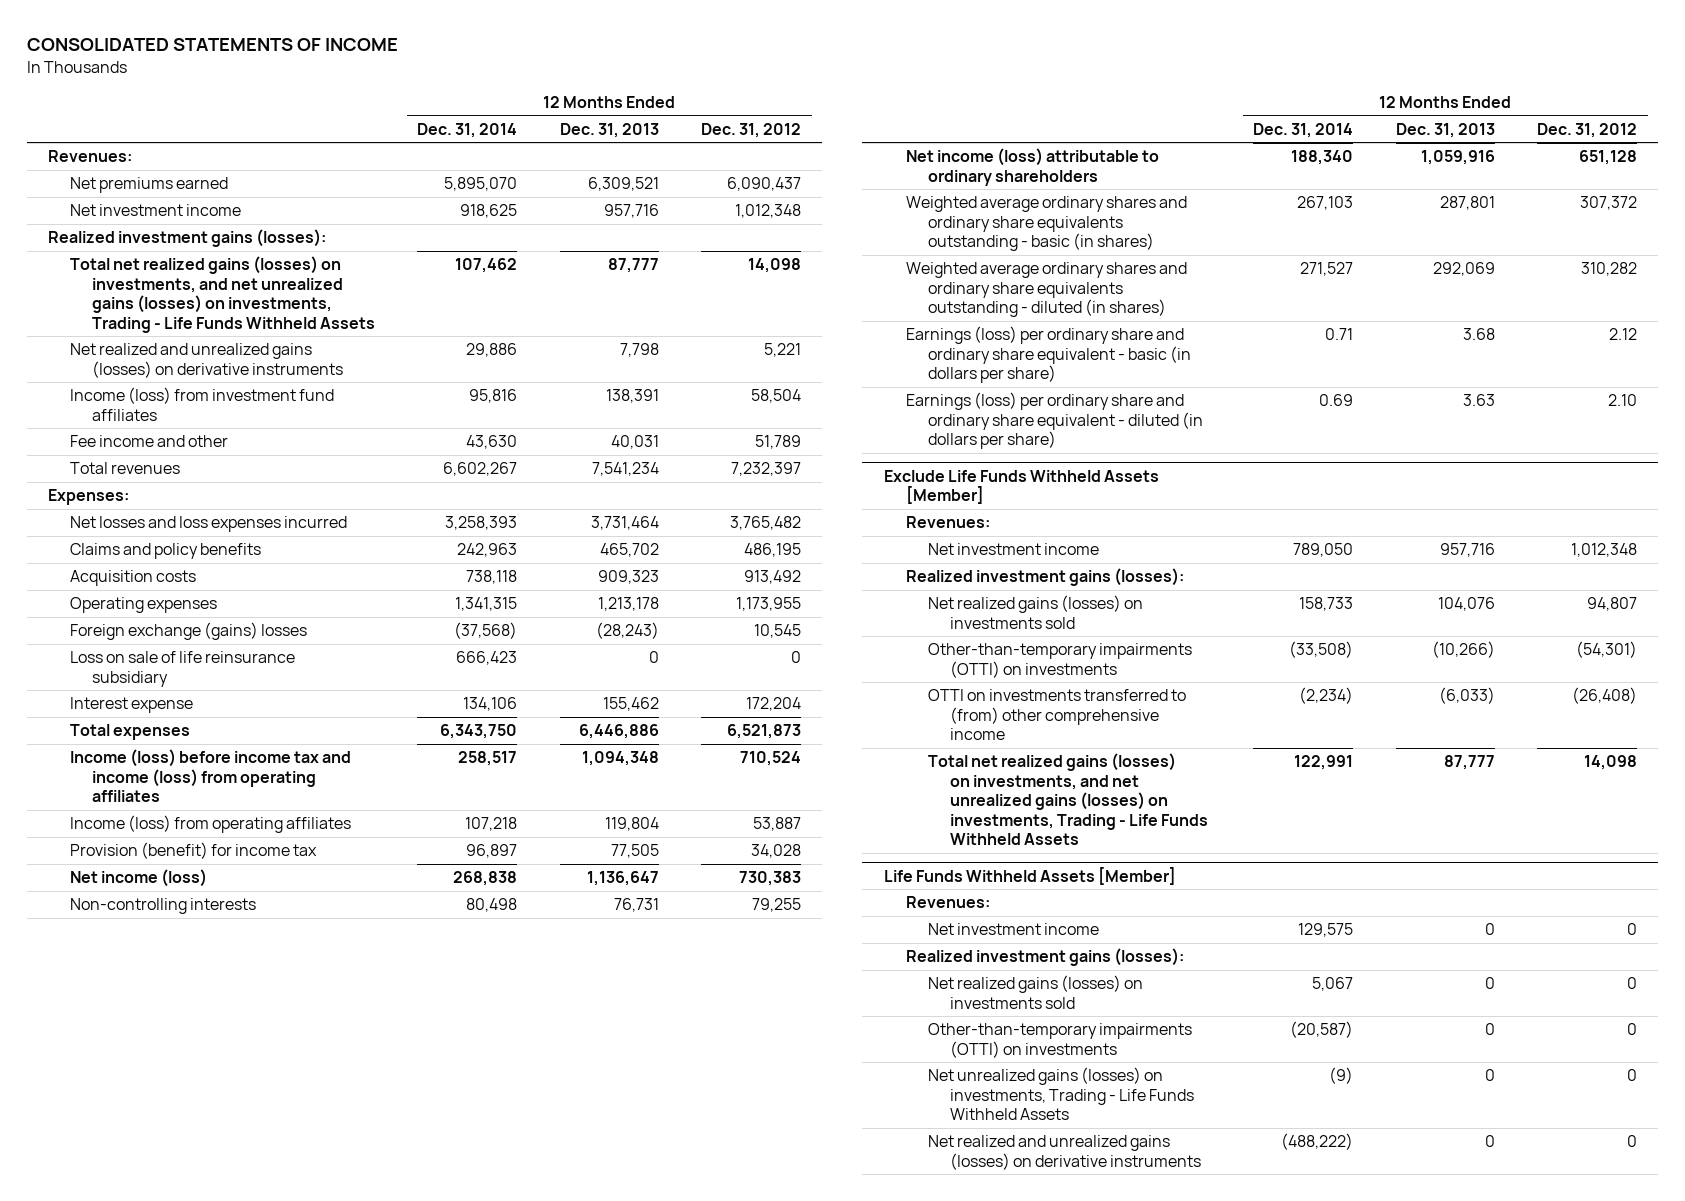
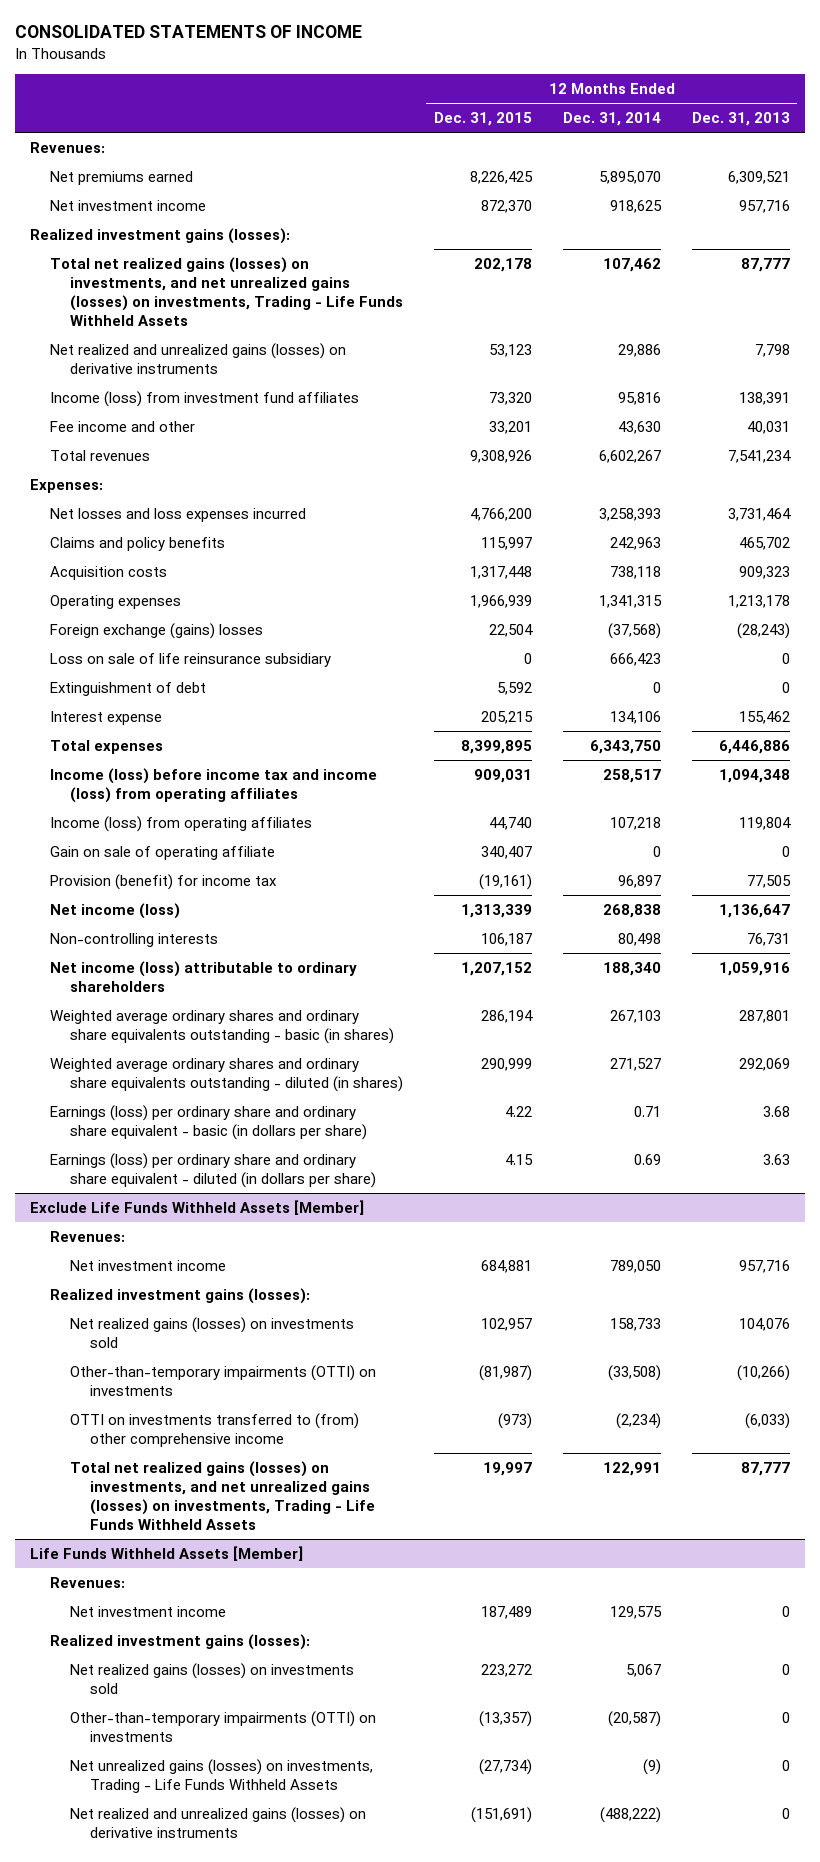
[701,122,802,138] Dec. 31, 2012 -> none
none -> [433,112,532,127] Dec. 31, 2015
none -> [50,681,207,696] Extinguishment of debt
none -> [50,845,276,860] Gain on sale of operating affiliate

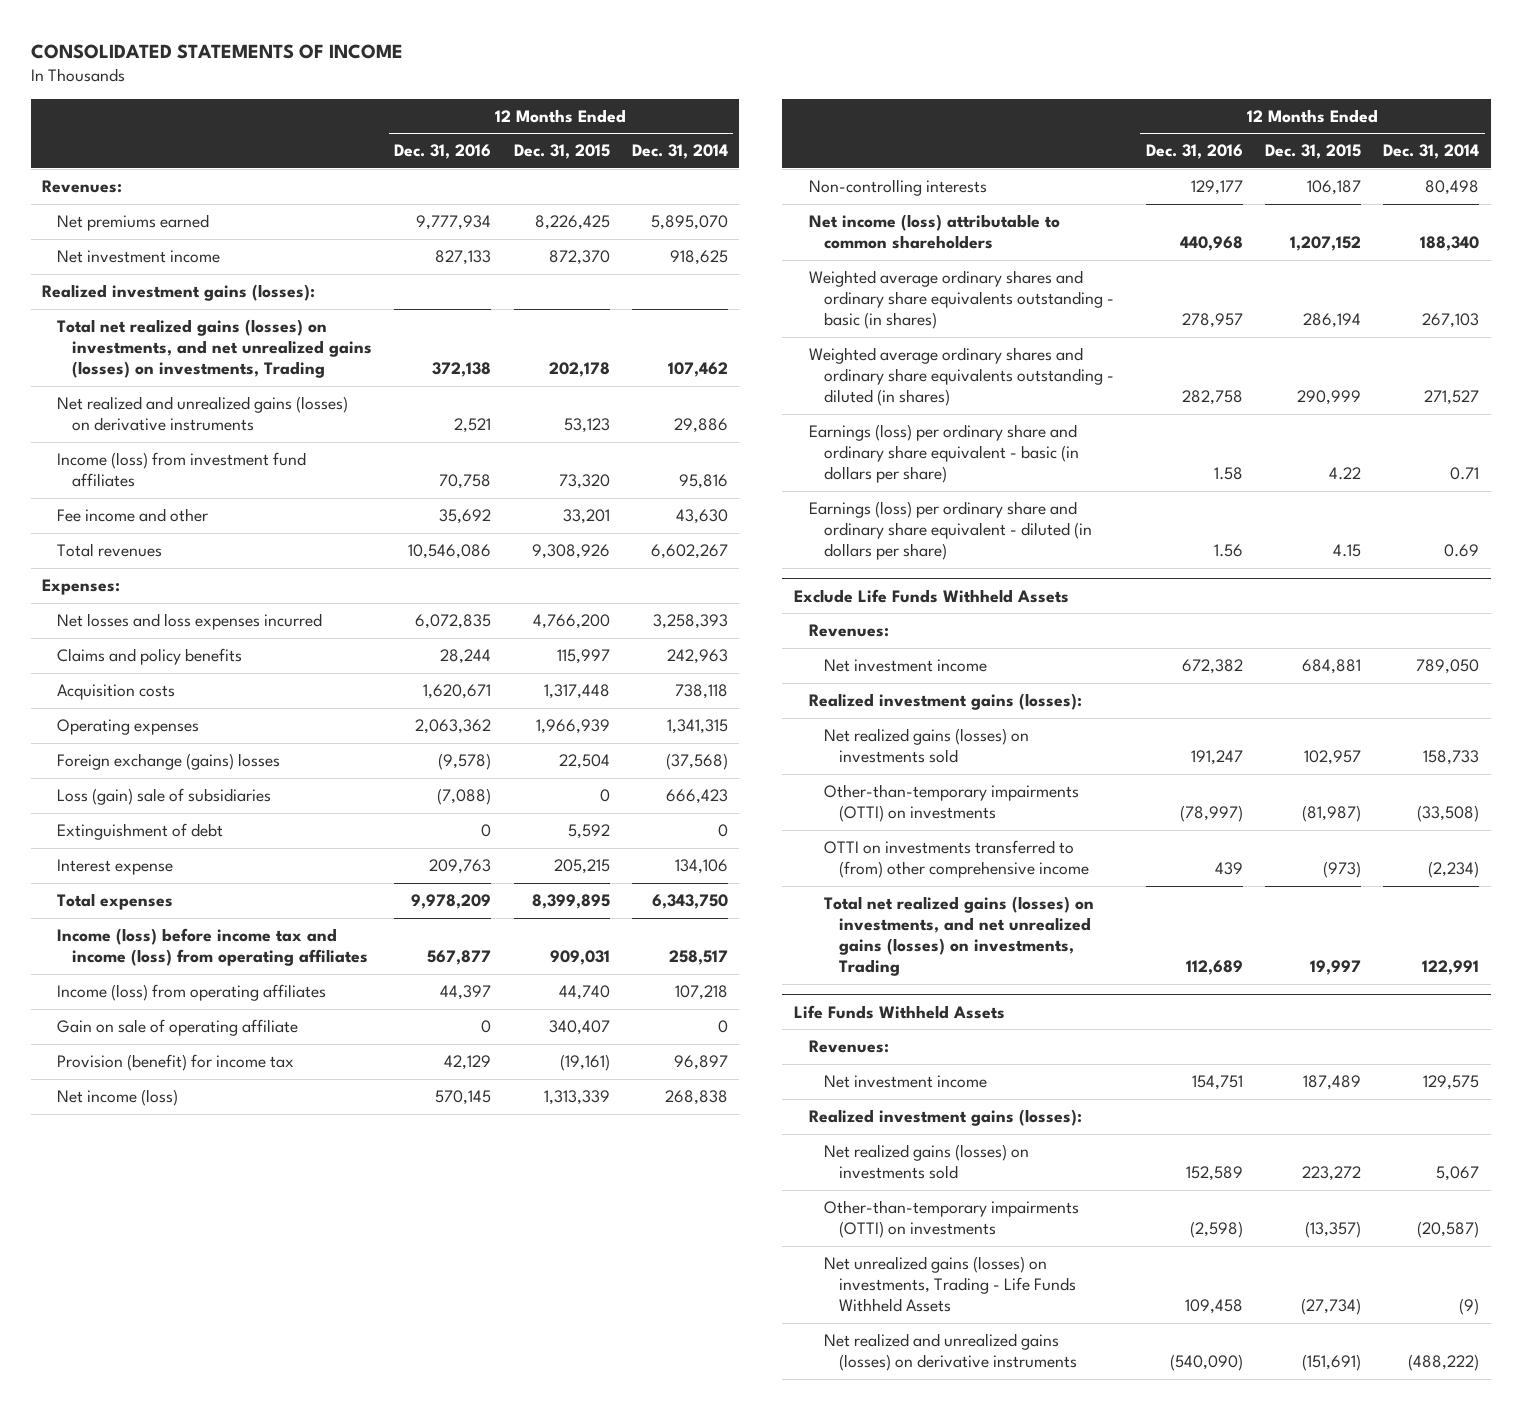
[691,112,790,127] Dec. 31, 2013 -> none
none -> [394,144,492,160] Dec. 31, 2016
[50,256,404,326] Total net realized gains (losses) on investments, and net unrealized gains (losses) on investments, Trading - Life Funds Withheld Assets -> [56,319,373,379] Total net realized gains (losses) on investments, and net unrealized gains (losses) on investments, Trading
[50,652,332,667] Loss on sale of life reinsurance subsidiary -> [56,788,271,806] Loss (gain) sale of subsidiaries
[50,960,358,992] Net income (loss) attributable to ordinary shareholders -> [808,214,1060,250] Net income (loss) attributable to common shareholders
[30,1199,365,1215] Exclude Life Funds Withheld Assets [Member] -> [793,588,1069,603] Exclude Life Funds Withheld Assets
[70,1460,376,1530] Total net realized gains (losses) on investments, and net unrealized gains (losses) on investments, Trading - Life Funds Withheld Assets -> [823,896,1094,977] Total net realized gains (losses) on investments, and net unrealized gains (losses) on investments, Trading
[30,1545,304,1561] Life Funds Withheld Assets [Member] -> [793,1004,1005,1019] Life Funds Withheld Assets

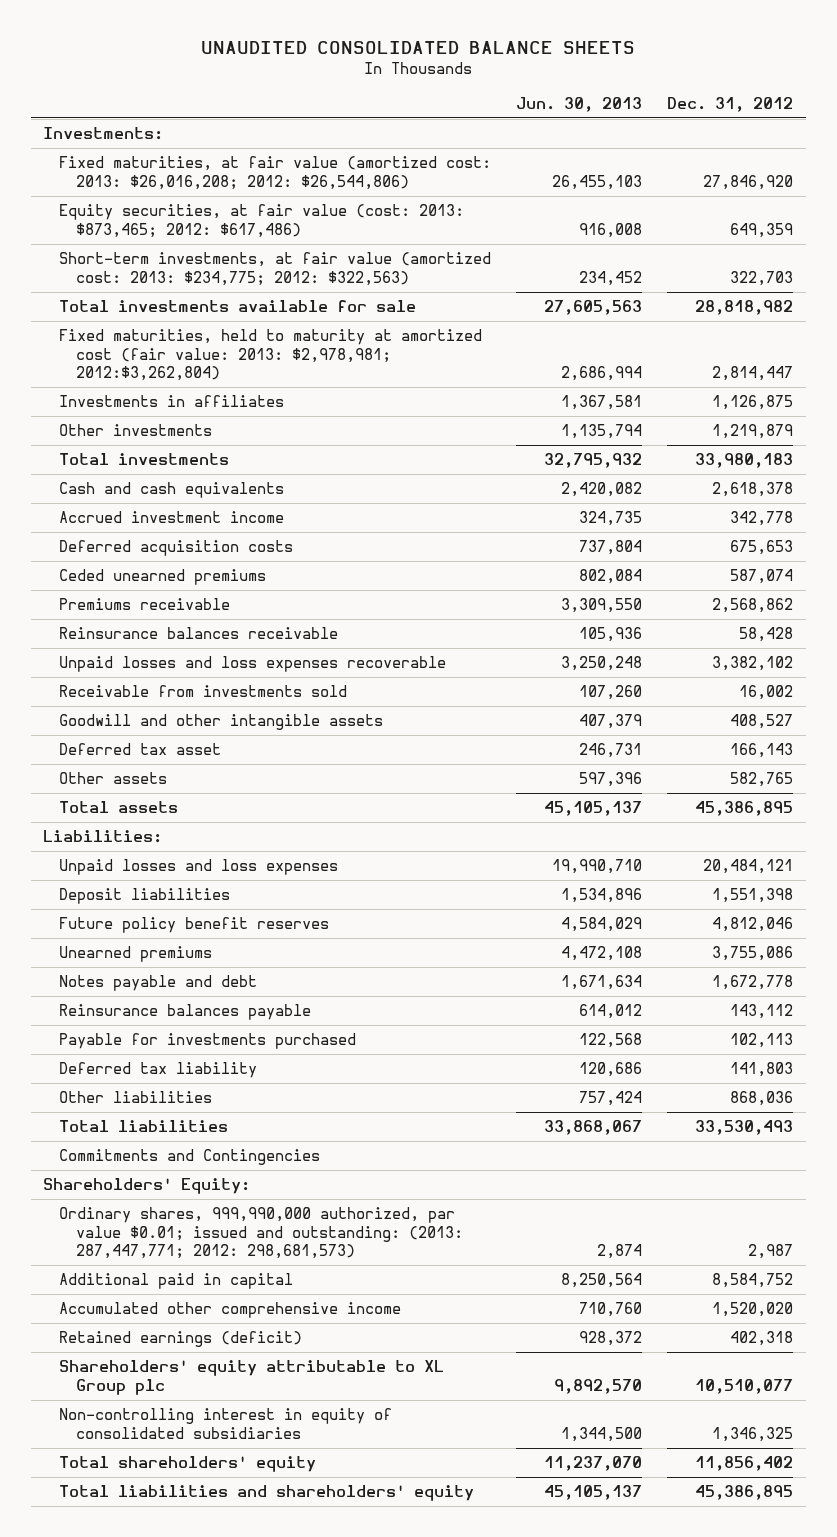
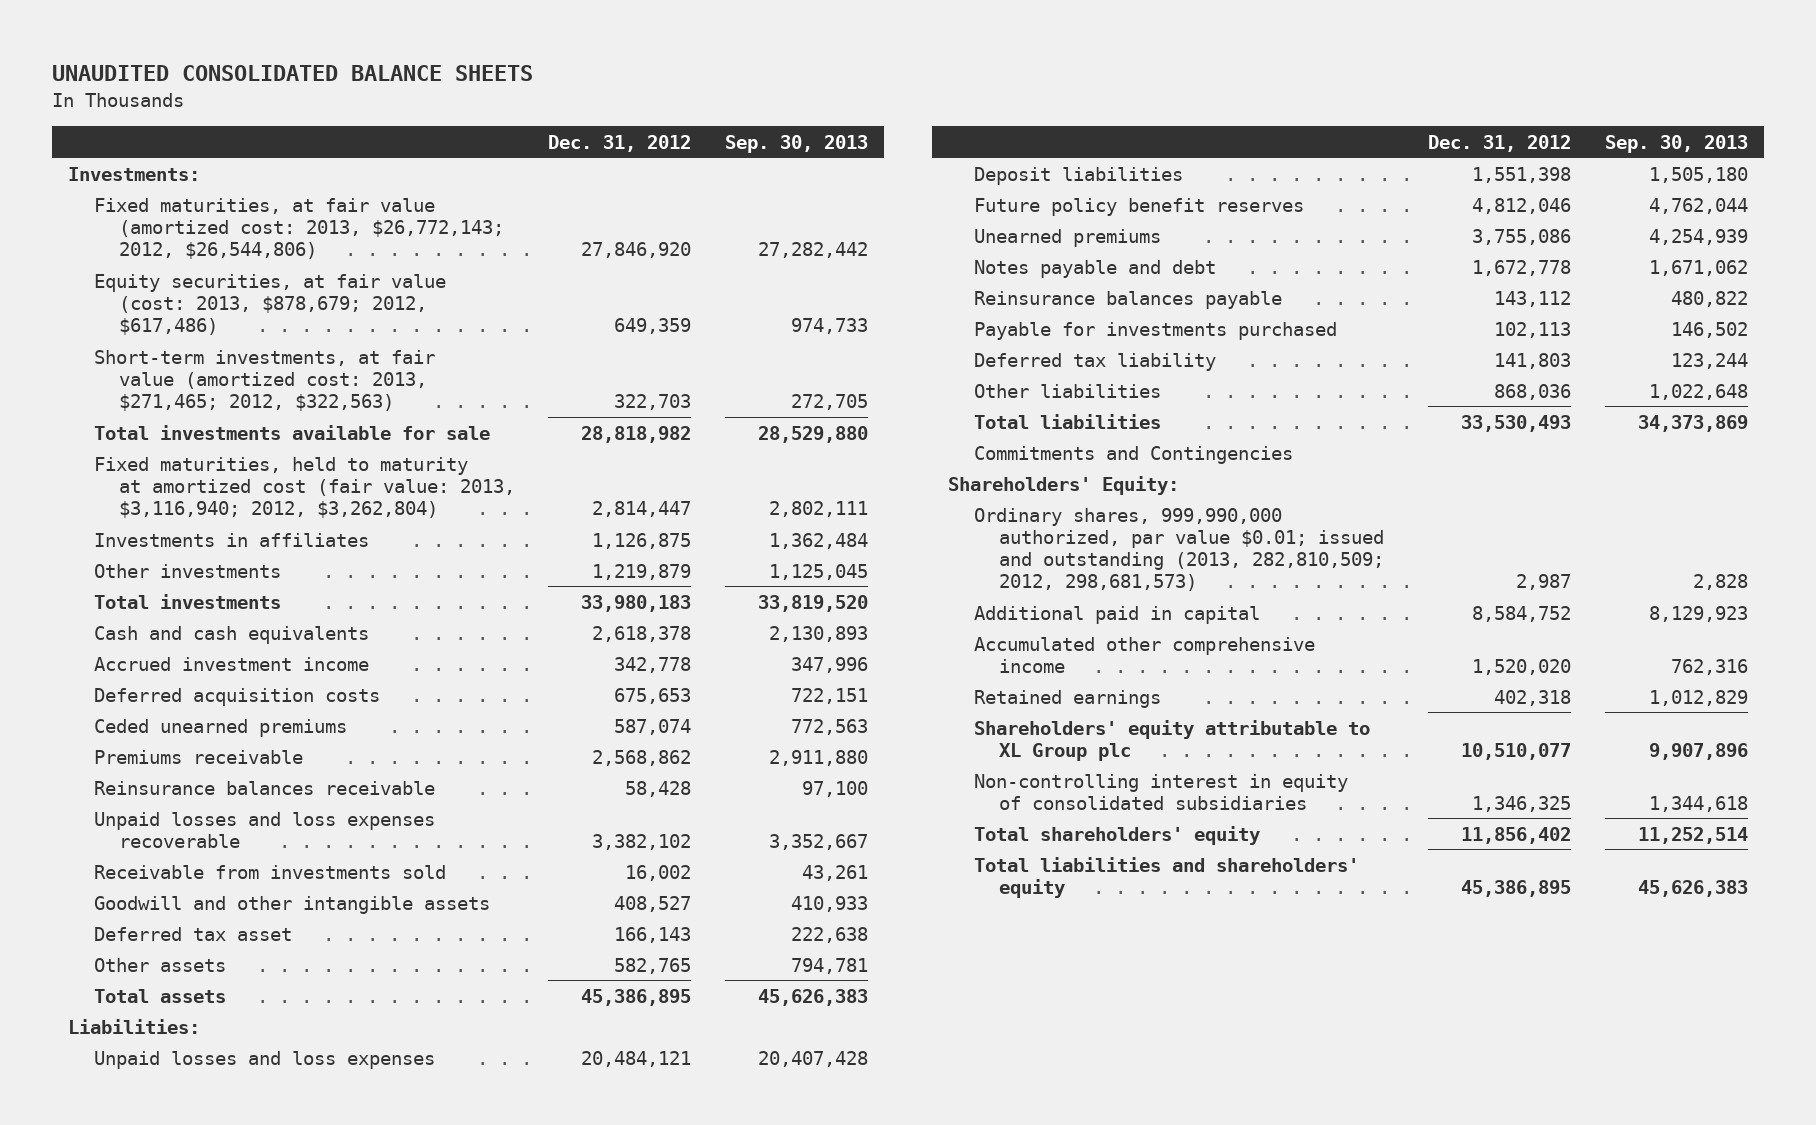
[516,96,643,112] Jun. 30, 2013 -> none
none -> [724,134,868,153] Sep. 30, 2013
[59,156,492,190] Fixed maturities, at fair value (amortized cost: 2013: $26,016,208; 2012: $26,544,806) -> [93,197,505,259] Fixed maturities, at fair value (amortized cost: 2013, $26,772,143; 2012, $26,544,806)
[59,204,465,238] Equity securities, at fair value (cost: 2013: $873,465; 2012: $617,486) -> [93,273,446,335] Equity securities, at fair value (cost: 2013, $878,679; 2012, $617,486)
[59,252,492,286] Short-term investments, at fair value (amortized cost: 2013: $234,775; 2012: $322,563) -> [93,349,435,411] Short-term investments, at fair value (amortized cost: 2013, $271,465; 2012, $322,563)
[59,329,483,382] Fixed maturities, held to maturity at amortized cost (fair value: 2013: $2,978,981; 2012:$3,262,804) -> [93,456,516,518] Fixed maturities, held to maturity at amortized cost (fair value: 2013, $3,116,940; 2012, $3,262,804)
[59,1207,463,1260] Ordinary shares, 999,990,000 authorized, par value $0.01; issued and outstanding: (2013: 287,447,771; 2012: 298,681,573) -> [973,507,1385,592] Ordinary shares, 999,990,000 authorized, par value $0.01; issued and outstanding (2013, 282,810,509; 2012, 298,681,573)
[59,1331,303,1348] Retained earnings (deficit) -> [973,689,1161,708] Retained earnings

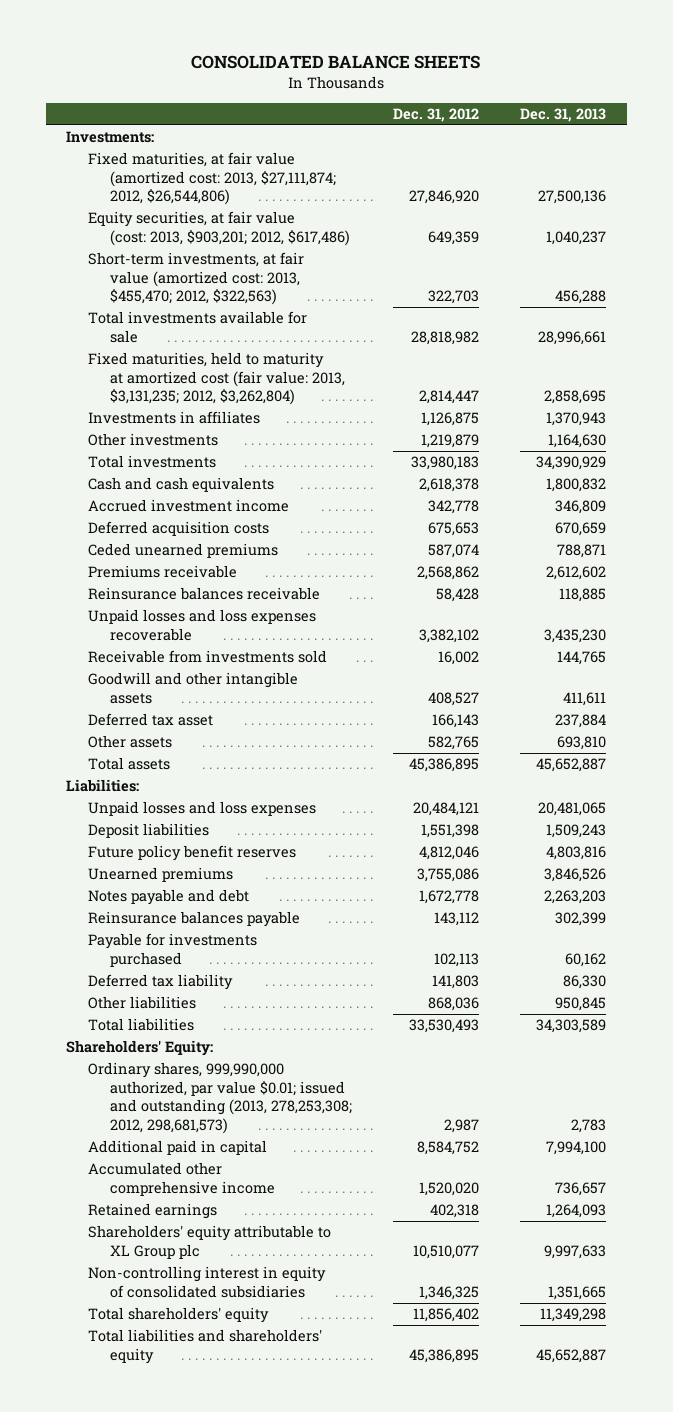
[51,65,533,82] UNAUDITED CONSOLIDATED BALANCE SHEETS -> [191,55,481,70] CONSOLIDATED BALANCE SHEETS
[724,134,868,153] Sep. 30, 2013 -> none
none -> [520,108,607,123] Dec. 31, 2013
[93,197,505,259] Fixed maturities, at fair value (amortized cost: 2013, $26,772,143; 2012, $26,544,806) -> [88,152,336,206] Fixed maturities, at fair value (amortized cost: 2013, $27,111,874; 2012, $26,544,806)
[93,273,446,335] Equity securities, at fair value (cost: 2013, $878,679; 2012, $617,486) -> [88,211,350,246] Equity securities, at fair value (cost: 2013, $903,201; 2012, $617,486)
[93,349,435,411] Short-term investments, at fair value (amortized cost: 2013, $271,465; 2012, $322,563) -> [88,252,305,306] Short-term investments, at fair value (amortized cost: 2013, $455,470; 2012, $322,563)
[93,456,516,518] Fixed maturities, held to maturity at amortized cost (fair value: 2013, $3,116,940; 2012, $3,262,804) -> [88,352,345,406] Fixed maturities, held to maturity at amortized cost (fair value: 2013, $3,131,235; 2012, $3,262,804)
[973,445,1293,464] Commitments and Contingencies -> none
[973,507,1385,592] Ordinary shares, 999,990,000 authorized, par value $0.01; issued and outstanding (2013, 282,810,509; 2012, 298,681,573) -> [88,1062,352,1134] Ordinary shares, 999,990,000 authorized, par value $0.01; issued and outstanding (2013, 278,253,308; 2012, 298,681,573)

